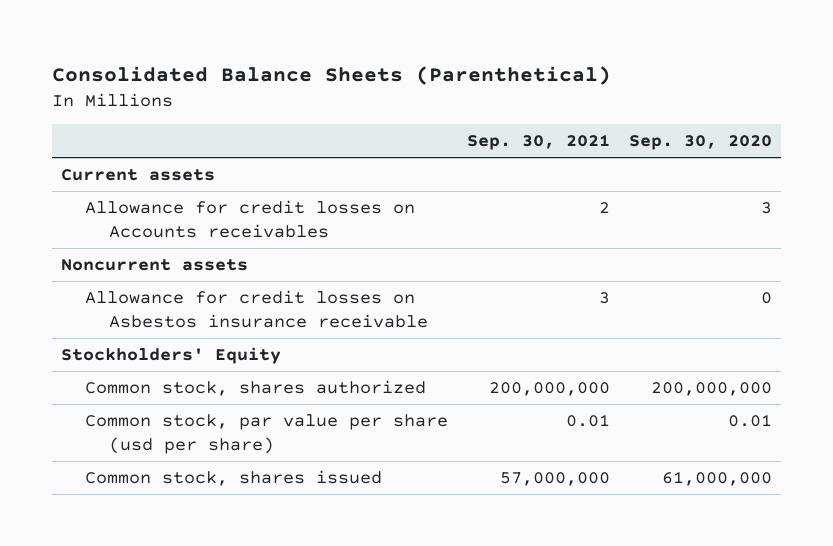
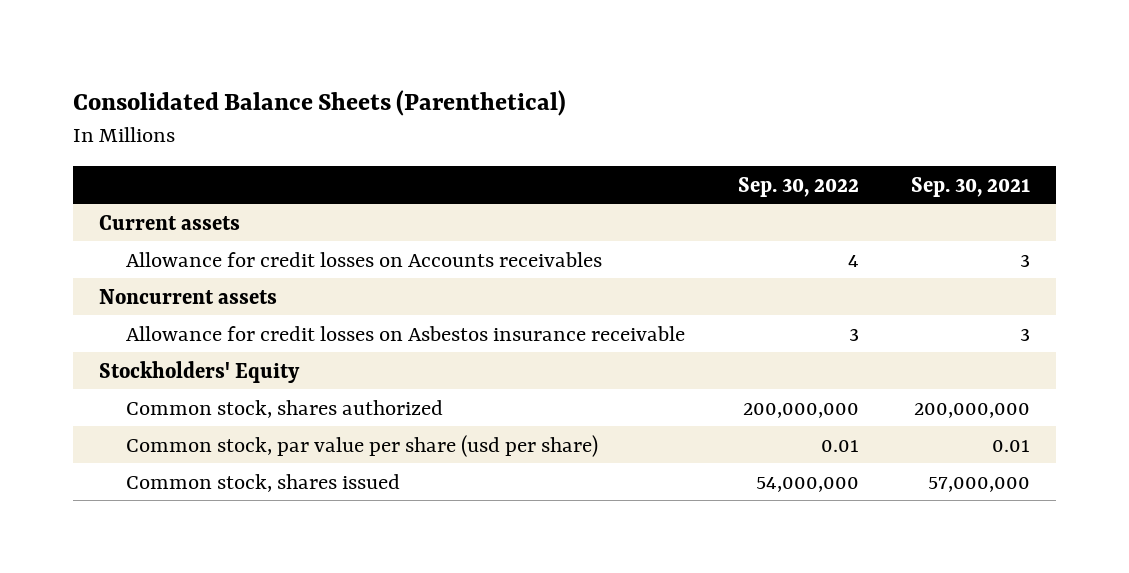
[628,135,772,151] Sep. 30, 2020 -> none
none -> [737,176,859,197] Sep. 30, 2022
[598,202,610,214] 2 -> [1020,253,1031,267] 3

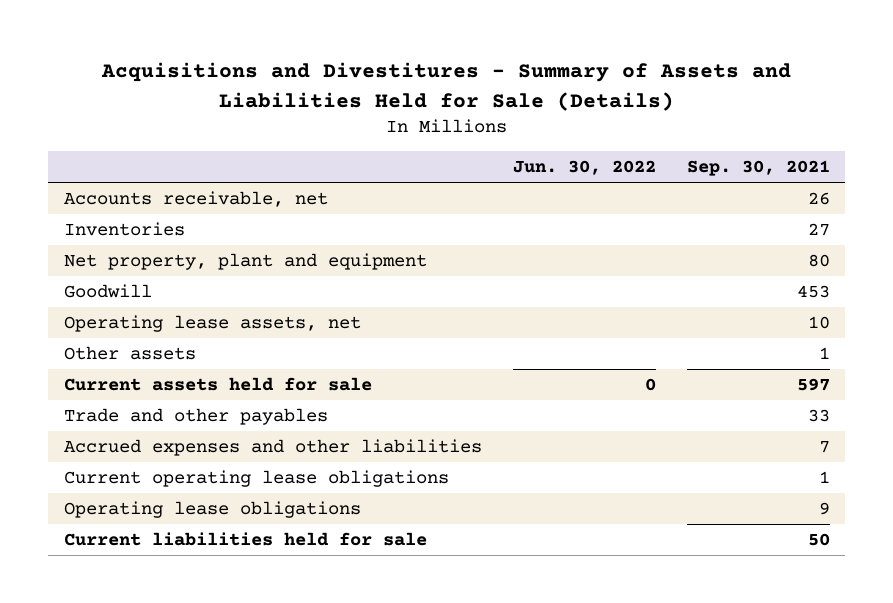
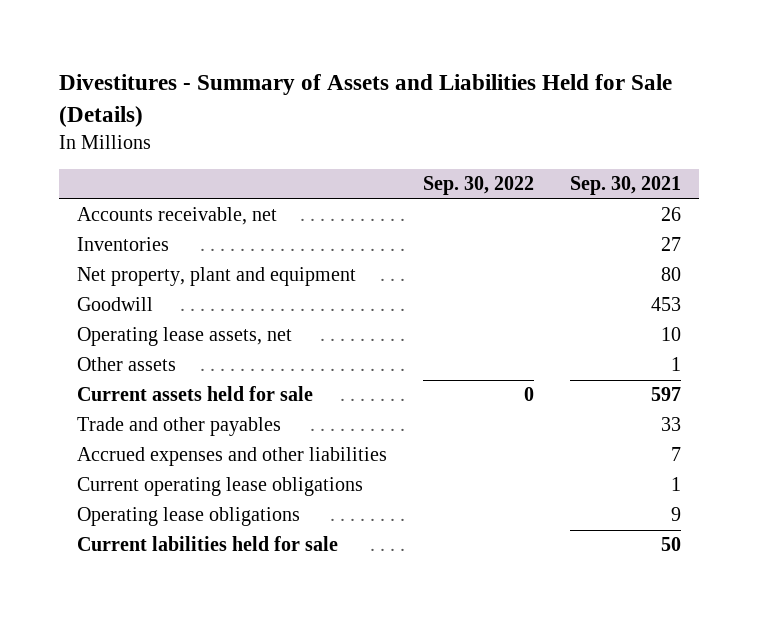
[100,62,791,111] Acquisitions and Divestitures - Summary of Assets and Liabilities Held for Sale (Details) -> [58,74,672,127] Divestitures - Summary of Assets and Liabilities Held for Sale (Details)
[512,160,656,176] Jun. 30, 2022 -> none
none -> [422,176,534,196] Sep. 30, 2022
[63,531,427,546] Current liabilities held for sale -> [76,536,338,552] Current labilities held for sale

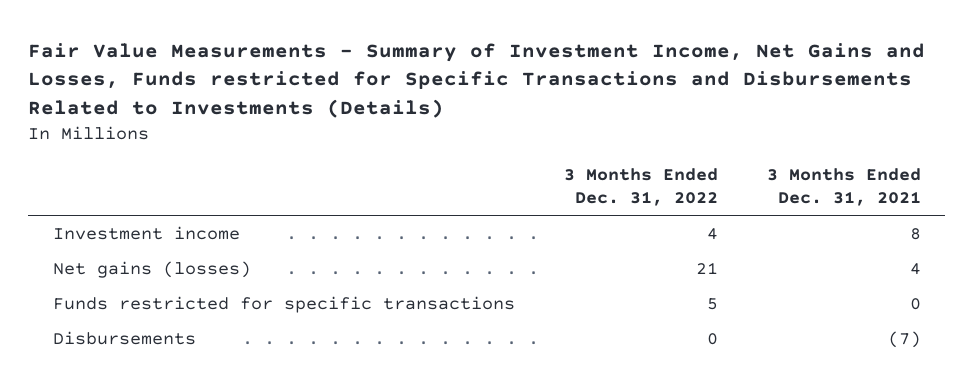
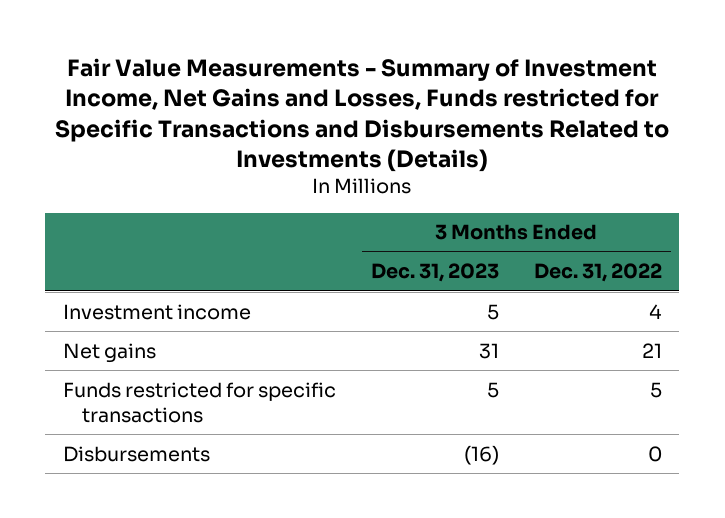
[766,168,921,207] 3 Months Ended Dec. 31, 2021 -> none
none -> [370,263,499,283] Dec. 31, 2023
[52,260,251,278] Net gains (losses) -> [62,342,156,363] Net gains

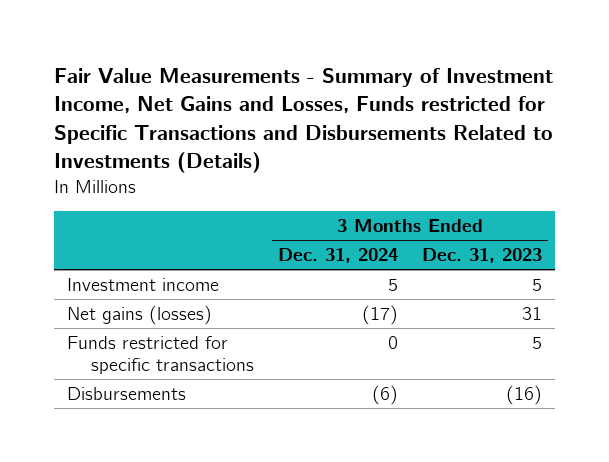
[533,263,662,283] Dec. 31, 2022 -> none
none -> [278,248,399,264] Dec. 31, 2024
[62,342,156,363] Net gains -> [66,304,212,325] Net gains (losses)

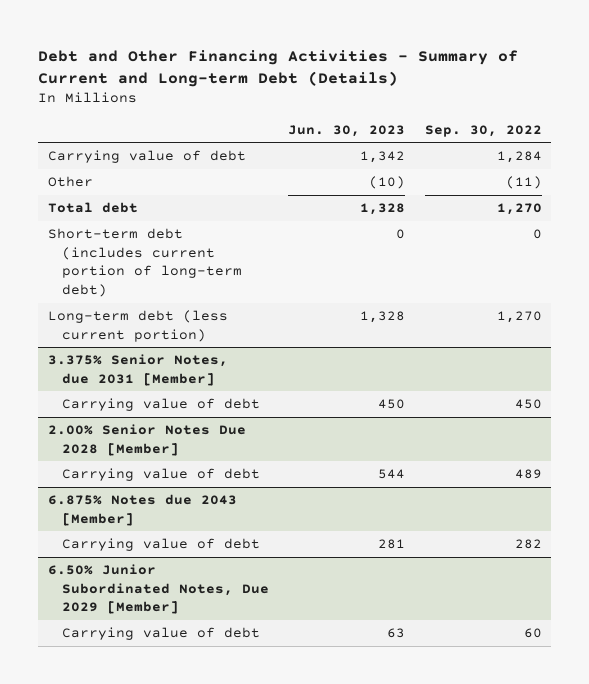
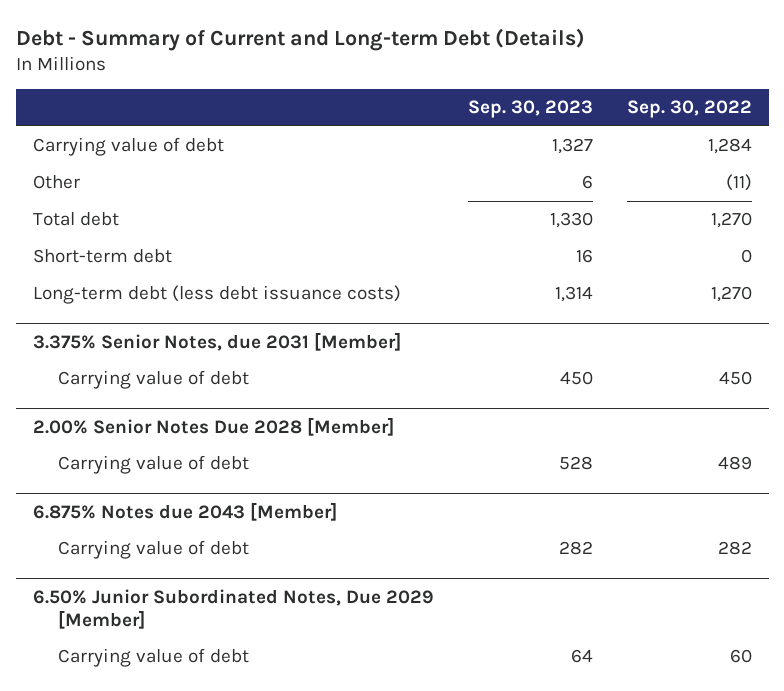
[38,49,519,87] Debt and Other Financing Activities - Summary of Current and Long-term Debt (Details) -> [15,27,585,51] Debt - Summary of Current and Long-term Debt (Details)
[288,124,406,137] Jun. 30, 2023 -> none
none -> [467,100,593,119] Sep. 30, 2023
[47,228,243,297] Short-term debt (includes current portion of long-term debt) -> none
none -> [32,249,172,264] Short-term debt
[47,310,228,342] Long-term debt (less current portion) -> [32,285,401,305] Long-term debt (less debt issuance costs)

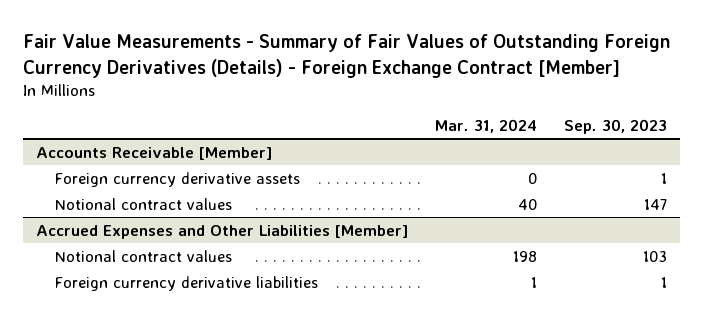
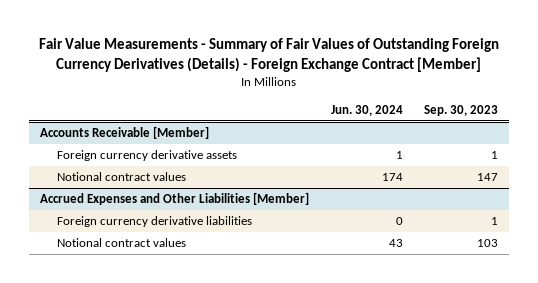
[434,118,537,133] Mar. 31, 2024 -> none
none -> [330,104,403,116] Jun. 30, 2024
[54,249,232,262] Notional contract values -> [57,238,187,248] Notional contract values

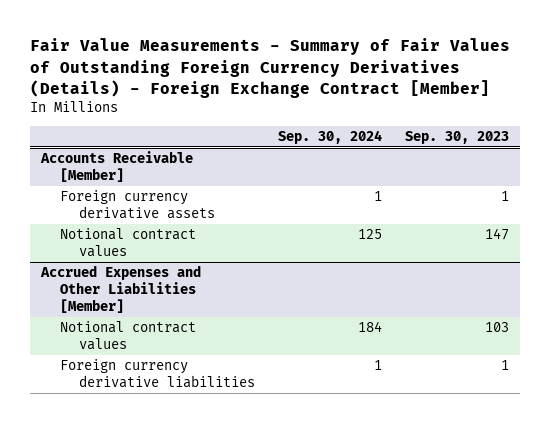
[330,104,403,116] Jun. 30, 2024 -> none
none -> [277,130,382,145] Sep. 30, 2024
[57,216,253,228] Foreign currency derivative liabilities -> [60,359,256,389] Foreign currency derivative liabilities

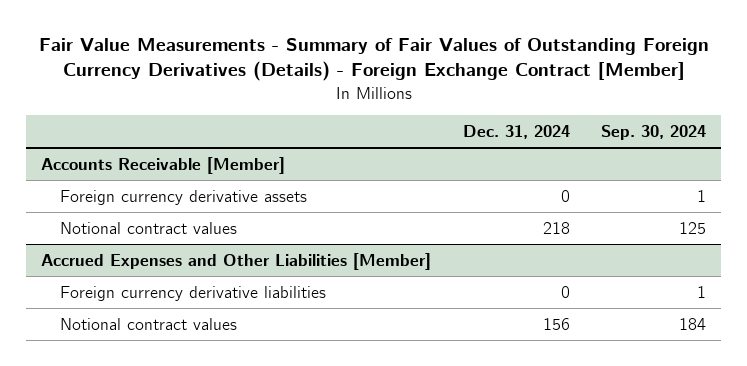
[404,131,509,145] Sep. 30, 2023 -> none
none -> [462,124,570,139] Dec. 31, 2024
[60,321,197,351] Notional contract values -> [60,317,238,330] Notional contract values

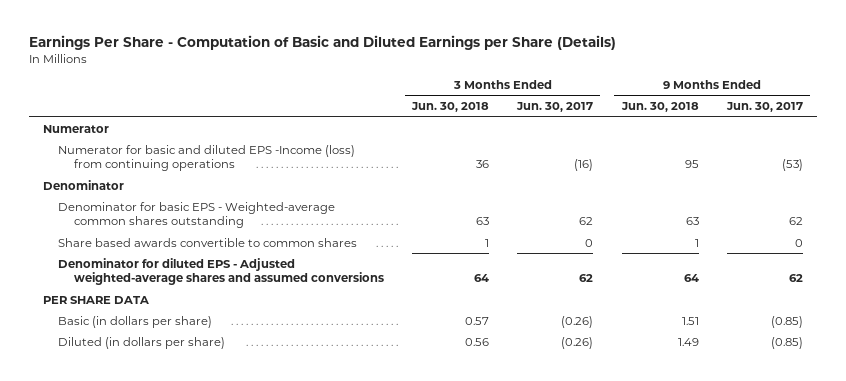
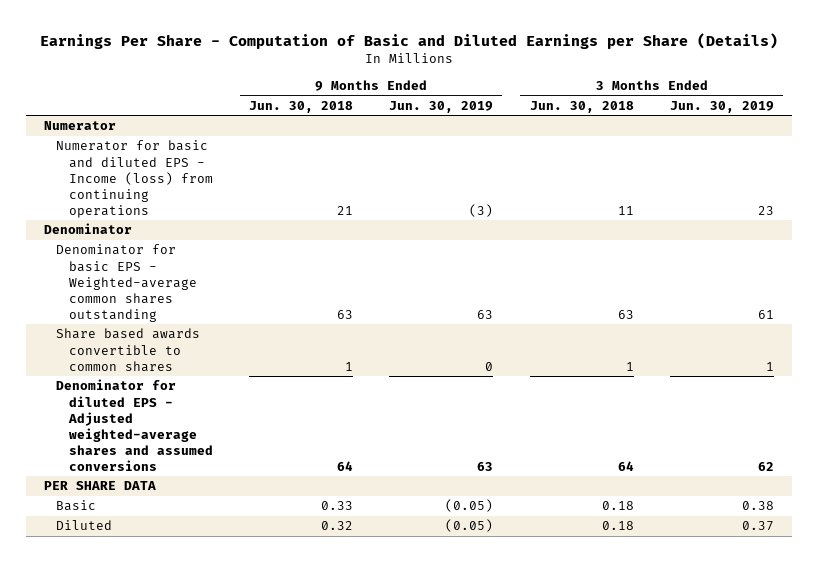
[516,102,594,113] Jun. 30, 2017 -> none
[725,102,803,113] Jun. 30, 2017 -> none
none -> [389,100,494,113] Jun. 30, 2019
none -> [669,100,774,113] Jun. 30, 2019
[58,144,356,172] Numerator for basic and diluted EPS -Income (loss) from continuing operations -> [56,140,213,218] Numerator for basic and diluted EPS - Income (loss) from continuing operations
[476,160,490,169] 36 -> [617,205,634,215] 11
[684,160,699,169] 95 -> [337,205,354,215] 21
[58,315,213,328] Basic (in dollars per share) -> [56,500,97,512] Basic
[465,316,490,325] 0.57 -> [601,501,634,511] 0.18
[681,316,699,325] 1.51 -> [321,501,354,511] 0.33
[58,336,226,349] Diluted (in dollars per share) -> [56,520,113,531] Diluted
[465,337,490,346] 0.56 -> [601,521,634,531] 0.18
[677,337,699,346] 1.49 -> [321,521,354,531] 0.32

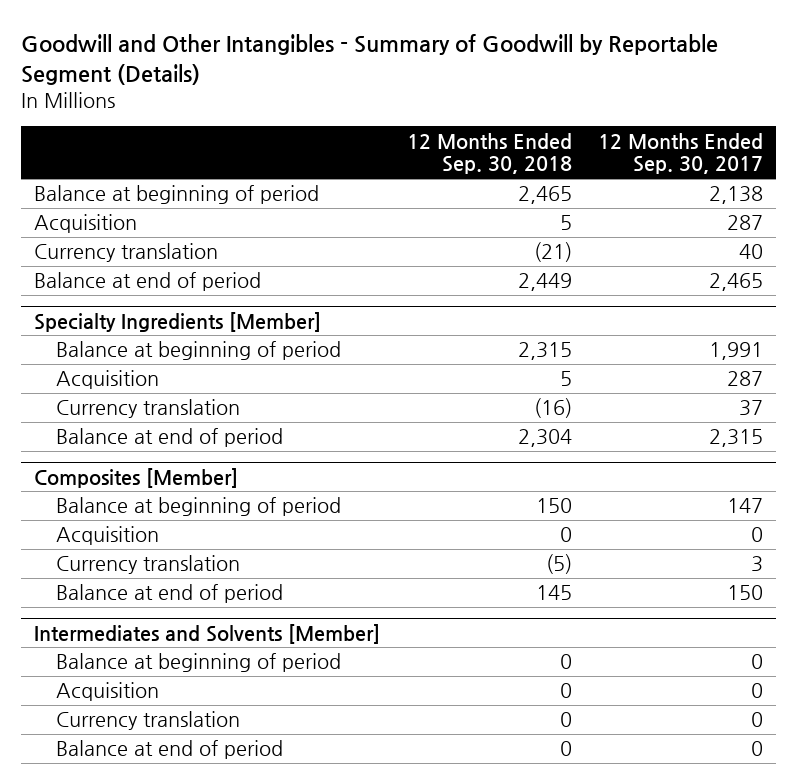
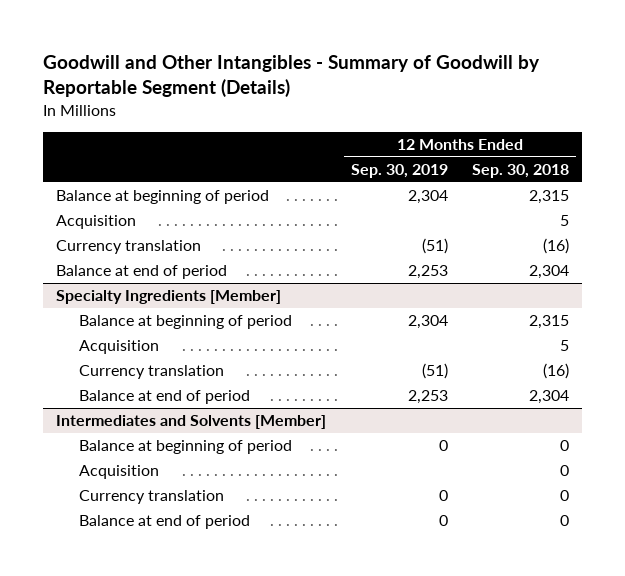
[598,132,764,175] 12 Months Ended Sep. 30, 2017 -> none
none -> [350,164,448,179] Sep. 30, 2019
[517,186,572,205] 2,465 -> [529,190,570,205] 2,315
[533,242,572,263] (21) -> [543,238,570,255] (16)
[517,273,572,292] 2,449 -> [529,265,570,280] 2,304
[34,467,239,488] Composites [Member] -> none
[55,497,341,517] Balance at beginning of period -> none
[55,526,159,546] Acquisition -> none
[55,555,240,575] Currency translation -> none
[55,584,283,604] Balance at end of period -> none

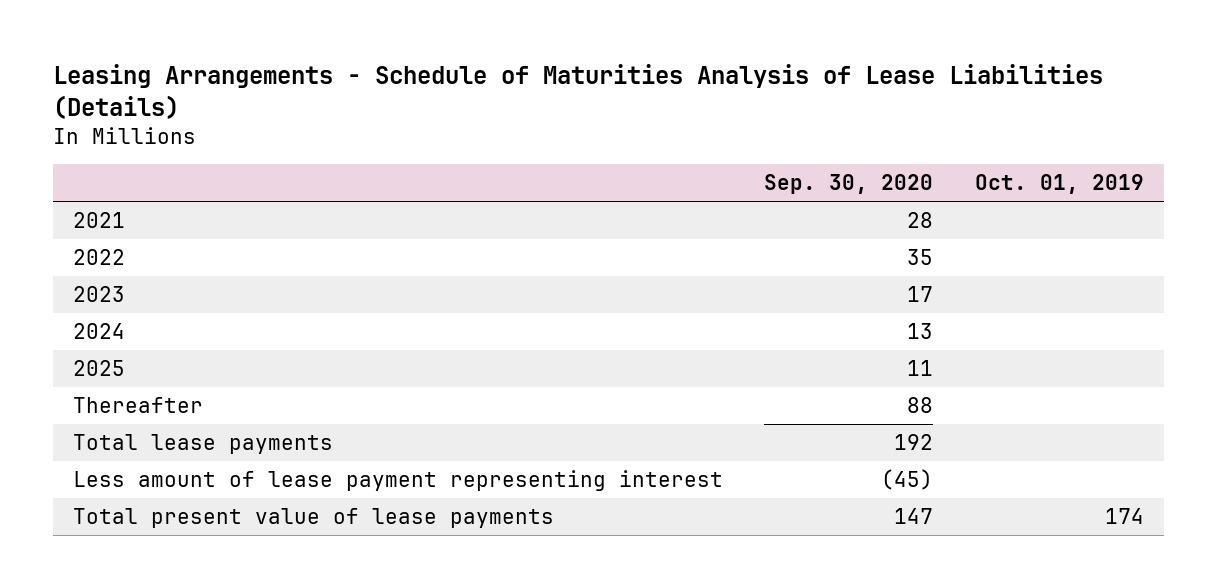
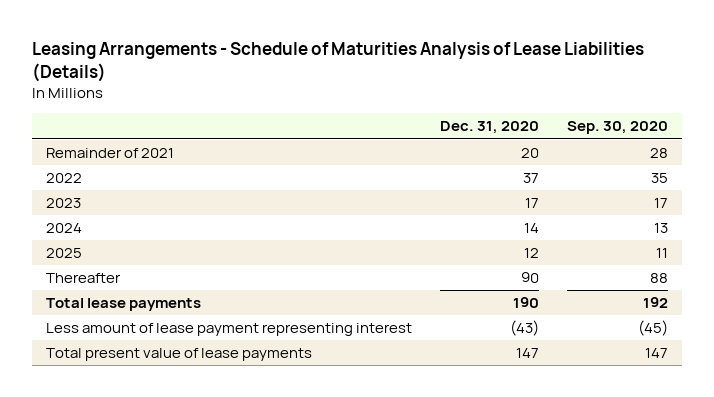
[974,174,1144,195] Oct. 01, 2019 -> none
none -> [439,121,539,135] Dec. 31, 2020
[73,212,126,229] 2021 -> none
none -> [45,148,174,159] Remainder of 2021

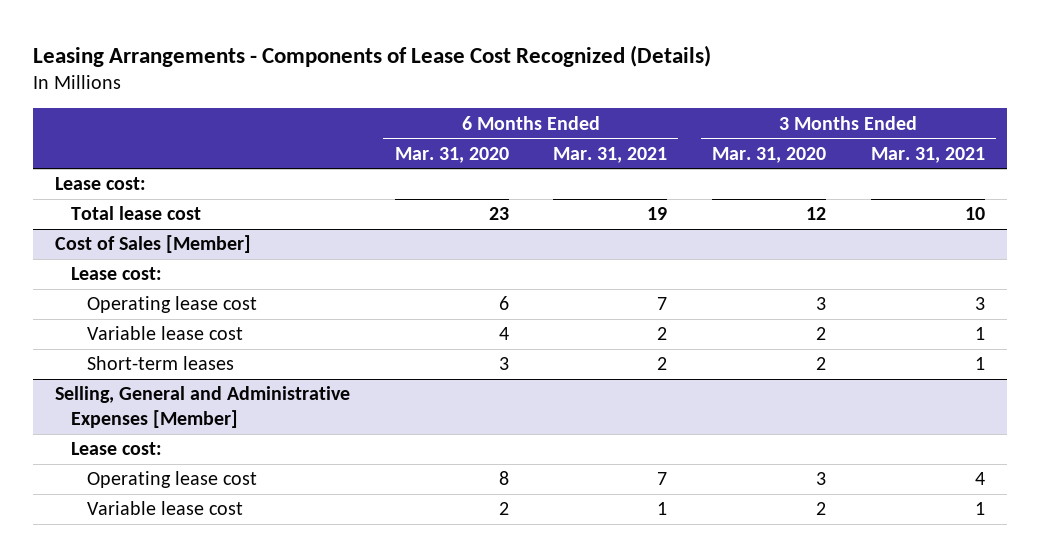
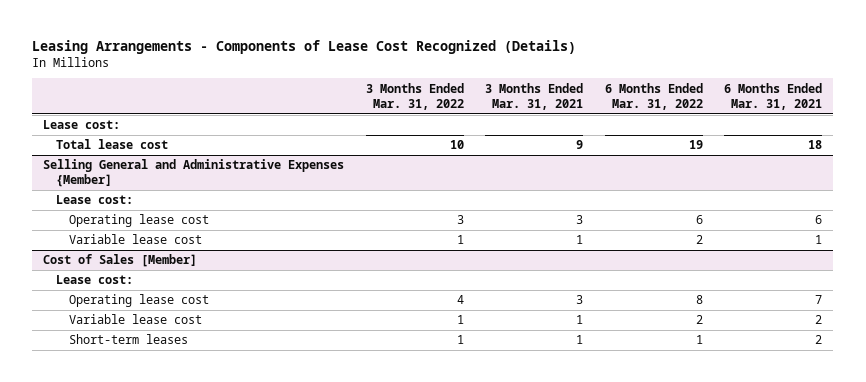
[394,146,509,163] Mar. 31, 2020 -> none
[711,146,826,163] Mar. 31, 2020 -> none
none -> [365,82,464,110] 3 Months Ended Mar. 31, 2022
none -> [604,82,703,110] 6 Months Ended Mar. 31, 2022
[647,207,668,221] 19 -> [808,140,823,150] 18
[964,207,985,221] 10 -> [576,140,584,150] 9
none -> [43,159,345,188] Selling General and Administrative Expenses {Member]
none -> [56,195,134,205] Lease cost:
none -> [69,214,210,228] Operating lease cost
none -> [69,234,203,245] Variable lease cost
[55,386,351,429] Selling, General and Administrative Expenses [Member] -> none
[70,442,162,456] Lease cost: -> none
[86,471,257,489] Operating lease cost -> none
[86,501,243,516] Variable lease cost -> none

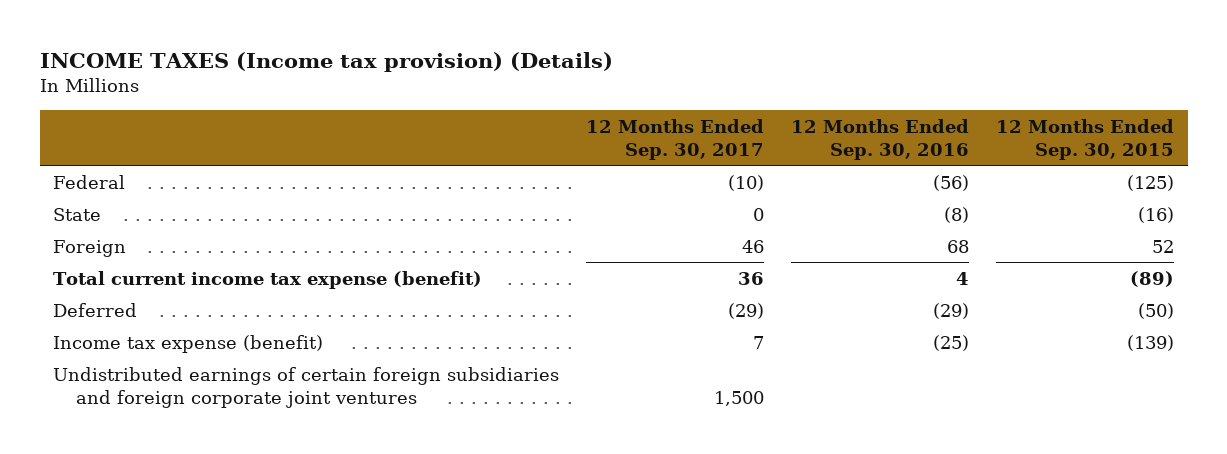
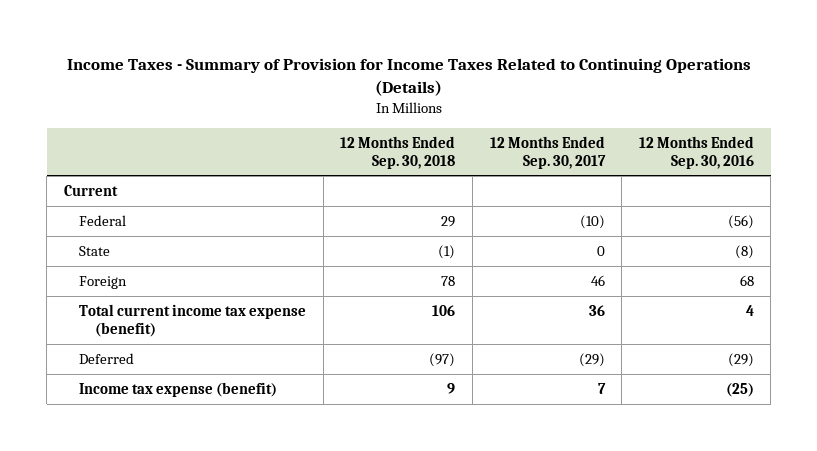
[39,51,613,72] INCOME TAXES (Income tax provision) (Details) -> [66,57,751,96] Income Taxes - Summary of Provision for Income Taxes Related to Continuing Operations (Details)
[996,118,1175,160] 12 Months Ended Sep. 30, 2015 -> none
none -> [340,135,456,169] 12 Months Ended Sep. 30, 2018
none -> [63,184,118,196] Current
[53,366,560,409] Undistributed earnings of certain foreign subsidiaries and foreign corporate joint ventures -> none

